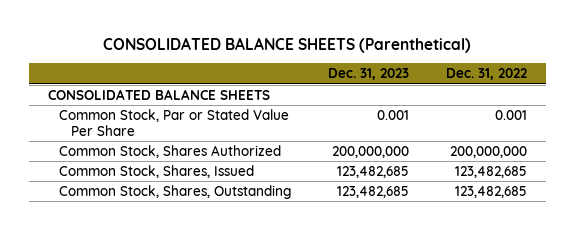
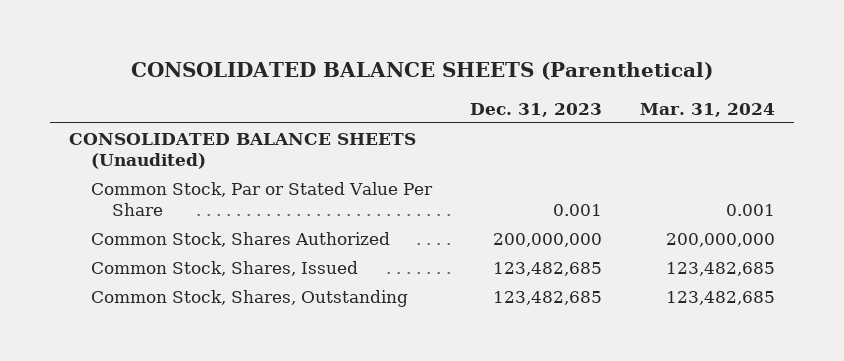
[446,68,528,81] Dec. 31, 2022 -> none
none -> [640,102,776,117] Mar. 31, 2024
[47,88,270,100] CONSOLIDATED BALANCE SHEETS -> [69,132,417,170] CONSOLIDATED BALANCE SHEETS (Unaudited)

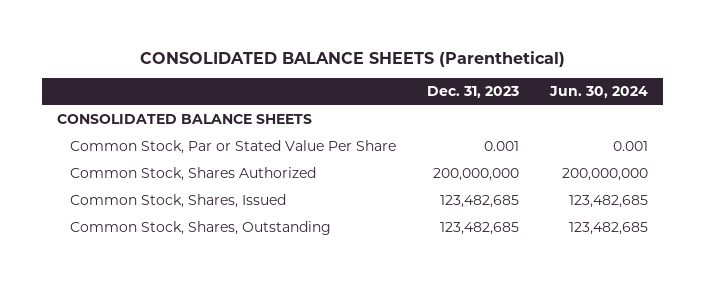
[640,102,776,117] Mar. 31, 2024 -> none
none -> [548,85,648,98] Jun. 30, 2024
[69,132,417,170] CONSOLIDATED BALANCE SHEETS (Unaudited) -> [57,114,313,125] CONSOLIDATED BALANCE SHEETS

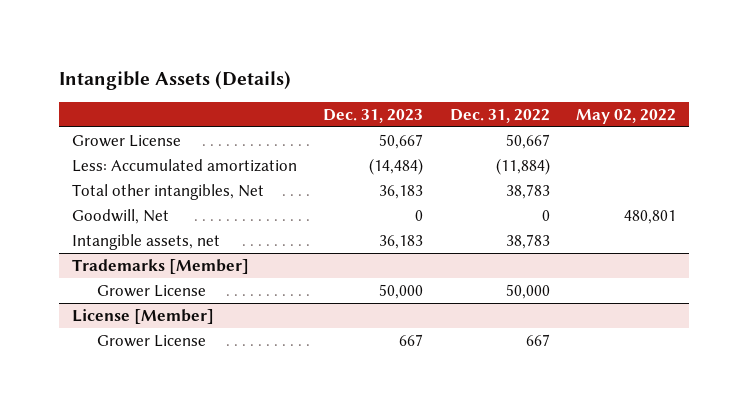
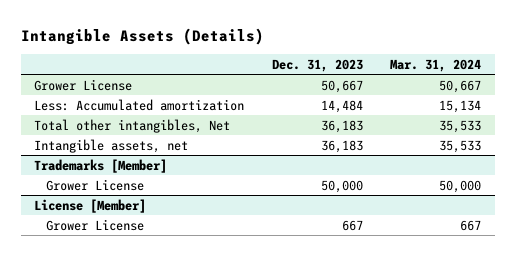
[449,108,550,123] Dec. 31, 2022 -> none
[575,108,676,124] May 02, 2022 -> none
none -> [390,58,482,72] Mar. 31, 2024
[369,157,424,175] (14,484) -> [320,99,363,113] 14,484
[72,208,170,224] Goodwill, Net -> none

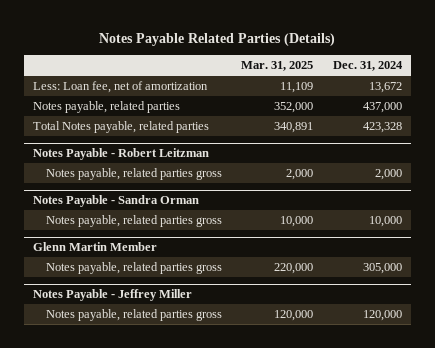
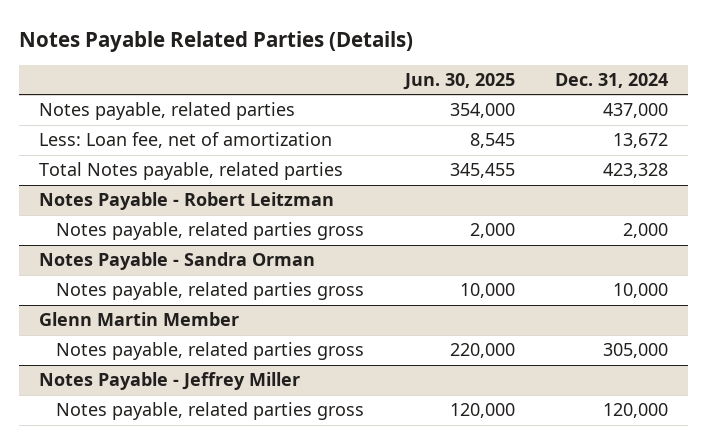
[241,61,314,72] Mar. 31, 2025 -> none
none -> [402,72,515,90] Jun. 30, 2025
[33,81,209,94] Less: Loan fee, net of amortization -> [39,132,333,149] Less: Loan fee, net of amortization

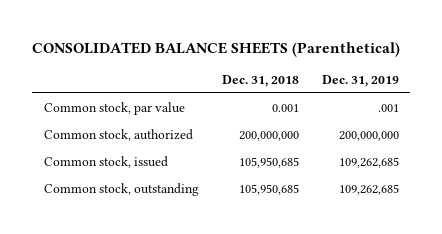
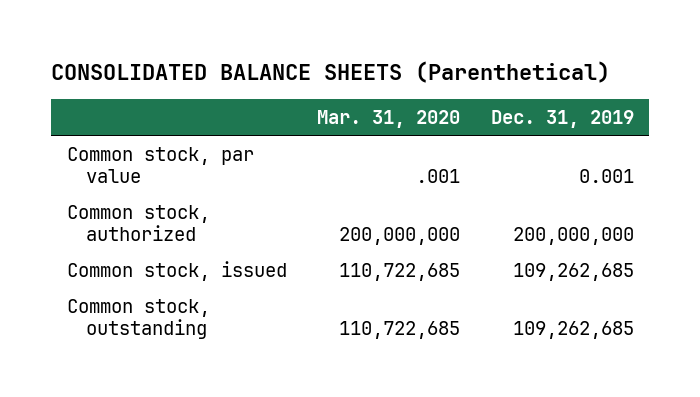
[221,74,299,87] Dec. 31, 2018 -> none
none -> [317,109,461,128] Mar. 31, 2020
[377,103,399,112] .001 -> [578,169,634,184] 0.001

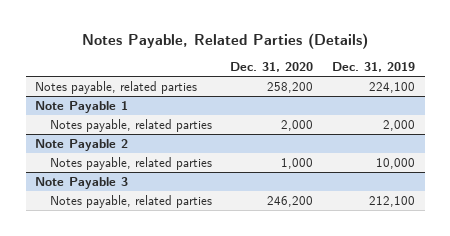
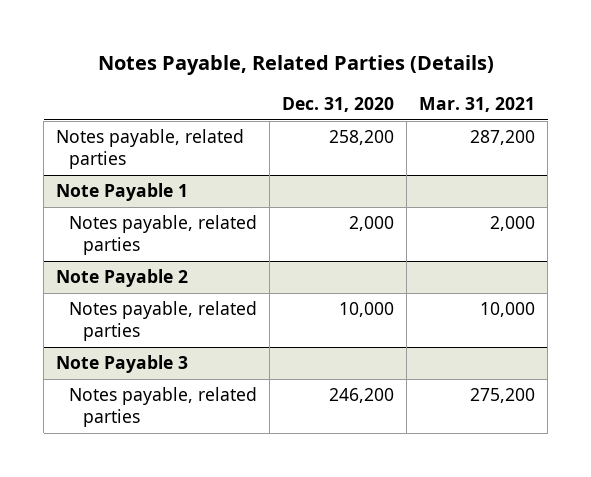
[332,62,416,73] Dec. 31, 2019 -> none
none -> [419,96,536,112] Mar. 31, 2021
[281,157,314,169] 1,000 -> [339,302,395,318] 10,000

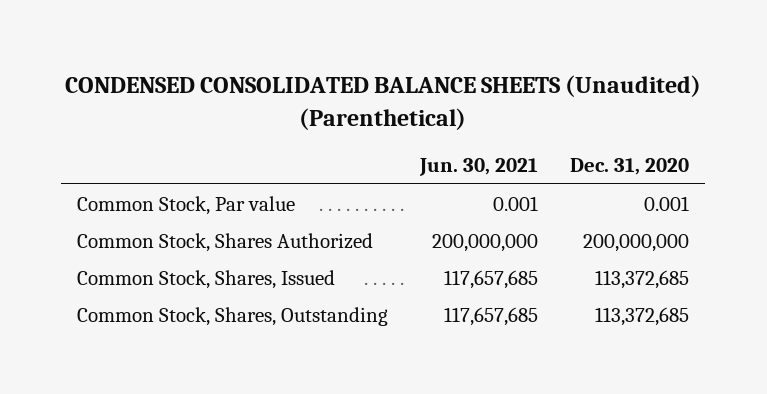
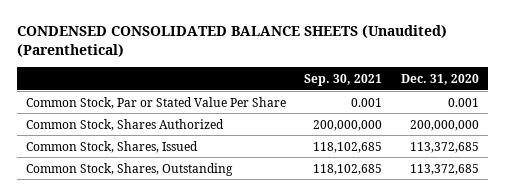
[419,158,539,177] Jun. 30, 2021 -> none
none -> [304,73,383,86] Sep. 30, 2021
[77,195,296,215] Common Stock, Par value -> [26,96,287,109] Common Stock, Par or Stated Value Per Share

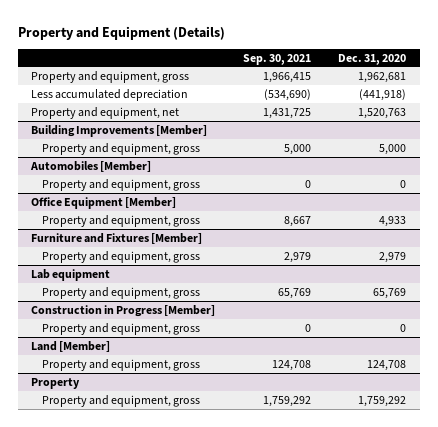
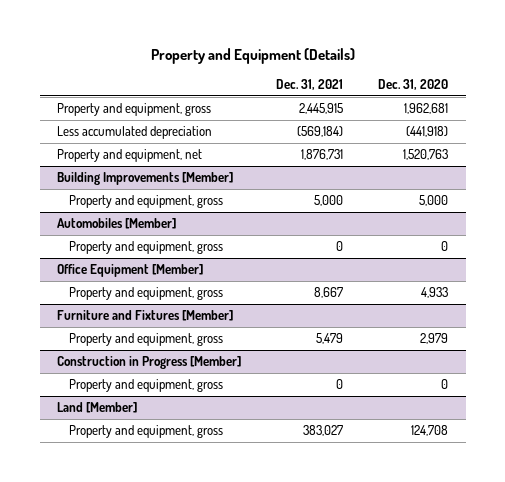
[242,53,311,65] Sep. 30, 2021 -> none
none -> [276,79,344,91] Dec. 31, 2021
[31,268,111,281] Lab equipment -> none
[41,286,200,299] Property and equipment, gross -> none
[31,377,81,389] Property -> none
[41,394,200,407] Property and equipment, gross -> none

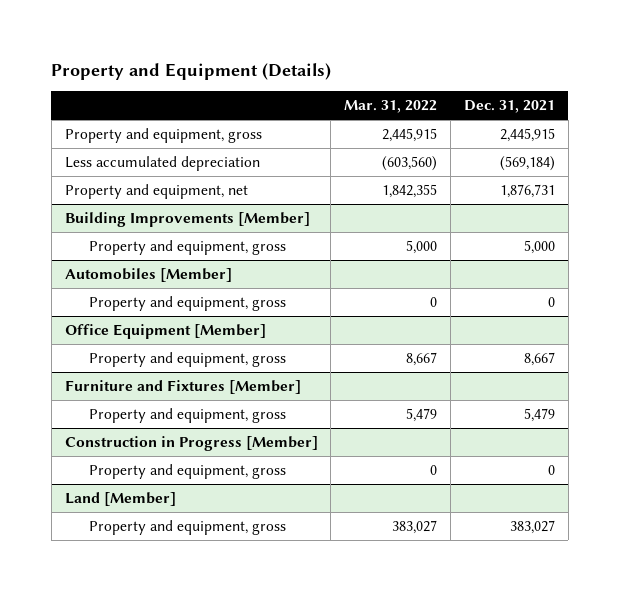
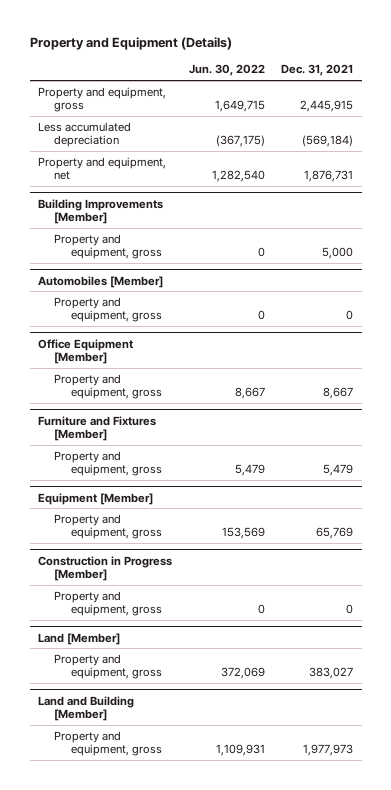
[344,100,438,114] Mar. 31, 2022 -> none
none -> [188,64,265,77] Jun. 30, 2022
none -> [37,492,153,505] Equipment [Member]
none -> [54,513,162,540] Property and equipment, gross
none -> [37,695,134,722] Land and Building [Member]
none -> [54,730,162,757] Property and equipment, gross

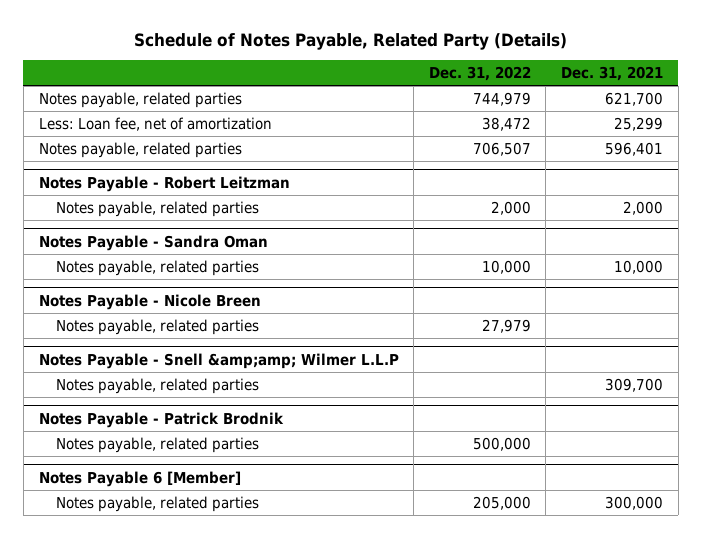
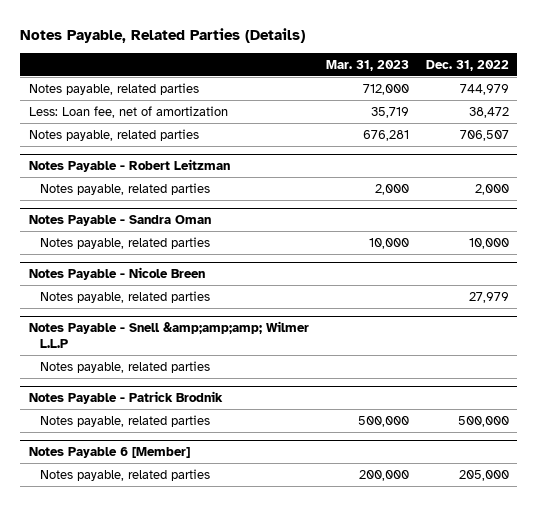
[133,32,567,50] Schedule of Notes Payable, Related Party (Details) -> [20,28,306,44] Notes Payable, Related Parties (Details)
[561,66,664,82] Dec. 31, 2021 -> none
none -> [325,59,409,71] Mar. 31, 2023
[38,352,399,369] Notes Payable - Snell &amp;amp; Wilmer L.L.P -> [28,320,309,349] Notes Payable - Snell &amp;amp;amp; Wilmer L.L.P

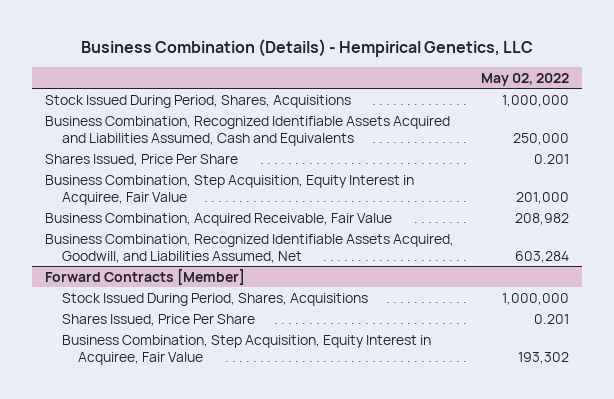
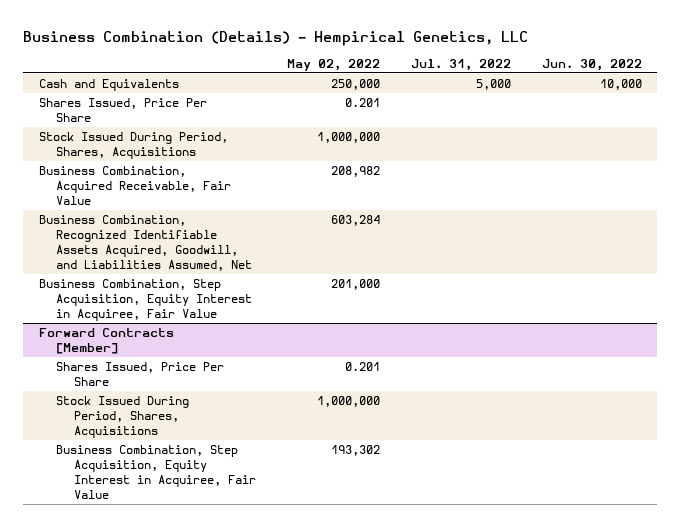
none -> [410,58,511,71] Jul. 31, 2022
none -> [541,58,642,71] Jun. 30, 2022
[44,115,450,146] Business Combination, Recognized Identifiable Assets Acquired and Liabilities Assumed, Cash and Equivalents -> [38,79,179,92] Cash and Equivalents
[44,94,351,108] Stock Issued During Period, Shares, Acquisitions -> [38,132,228,160] Stock Issued During Period, Shares, Acquisitions
[44,174,414,205] Business Combination, Step Acquisition, Equity Interest in Acquiree, Fair Value -> [38,279,253,322] Business Combination, Step Acquisition, Equity Interest in Acquiree, Fair Value
[61,292,368,306] Stock Issued During Period, Shares, Acquisitions -> [56,396,190,439] Stock Issued During Period, Shares, Acquisitions

